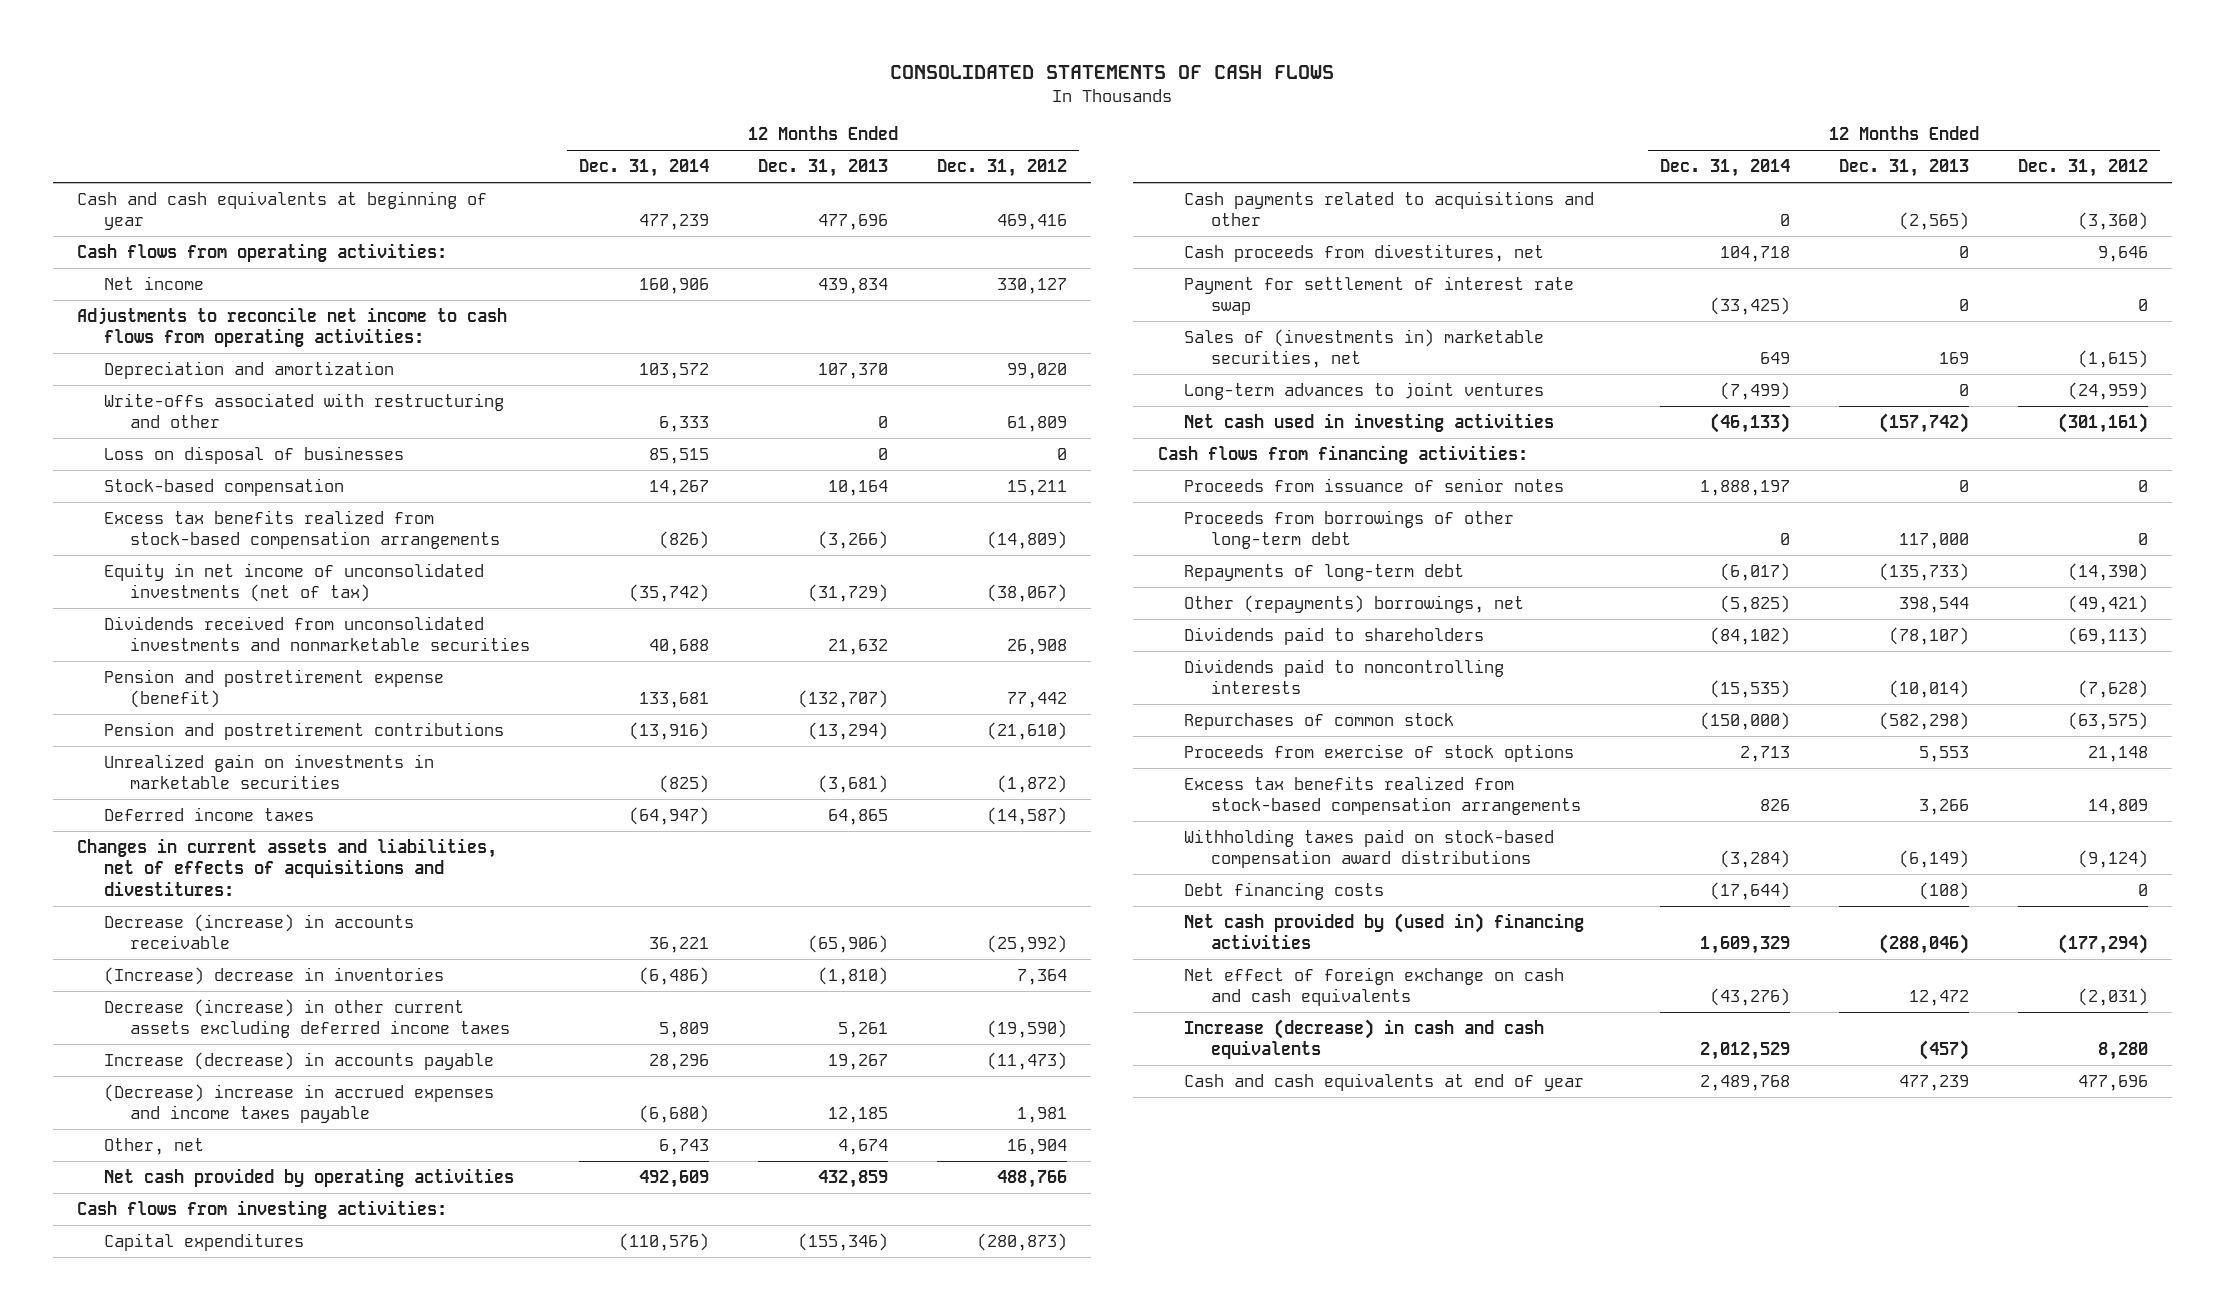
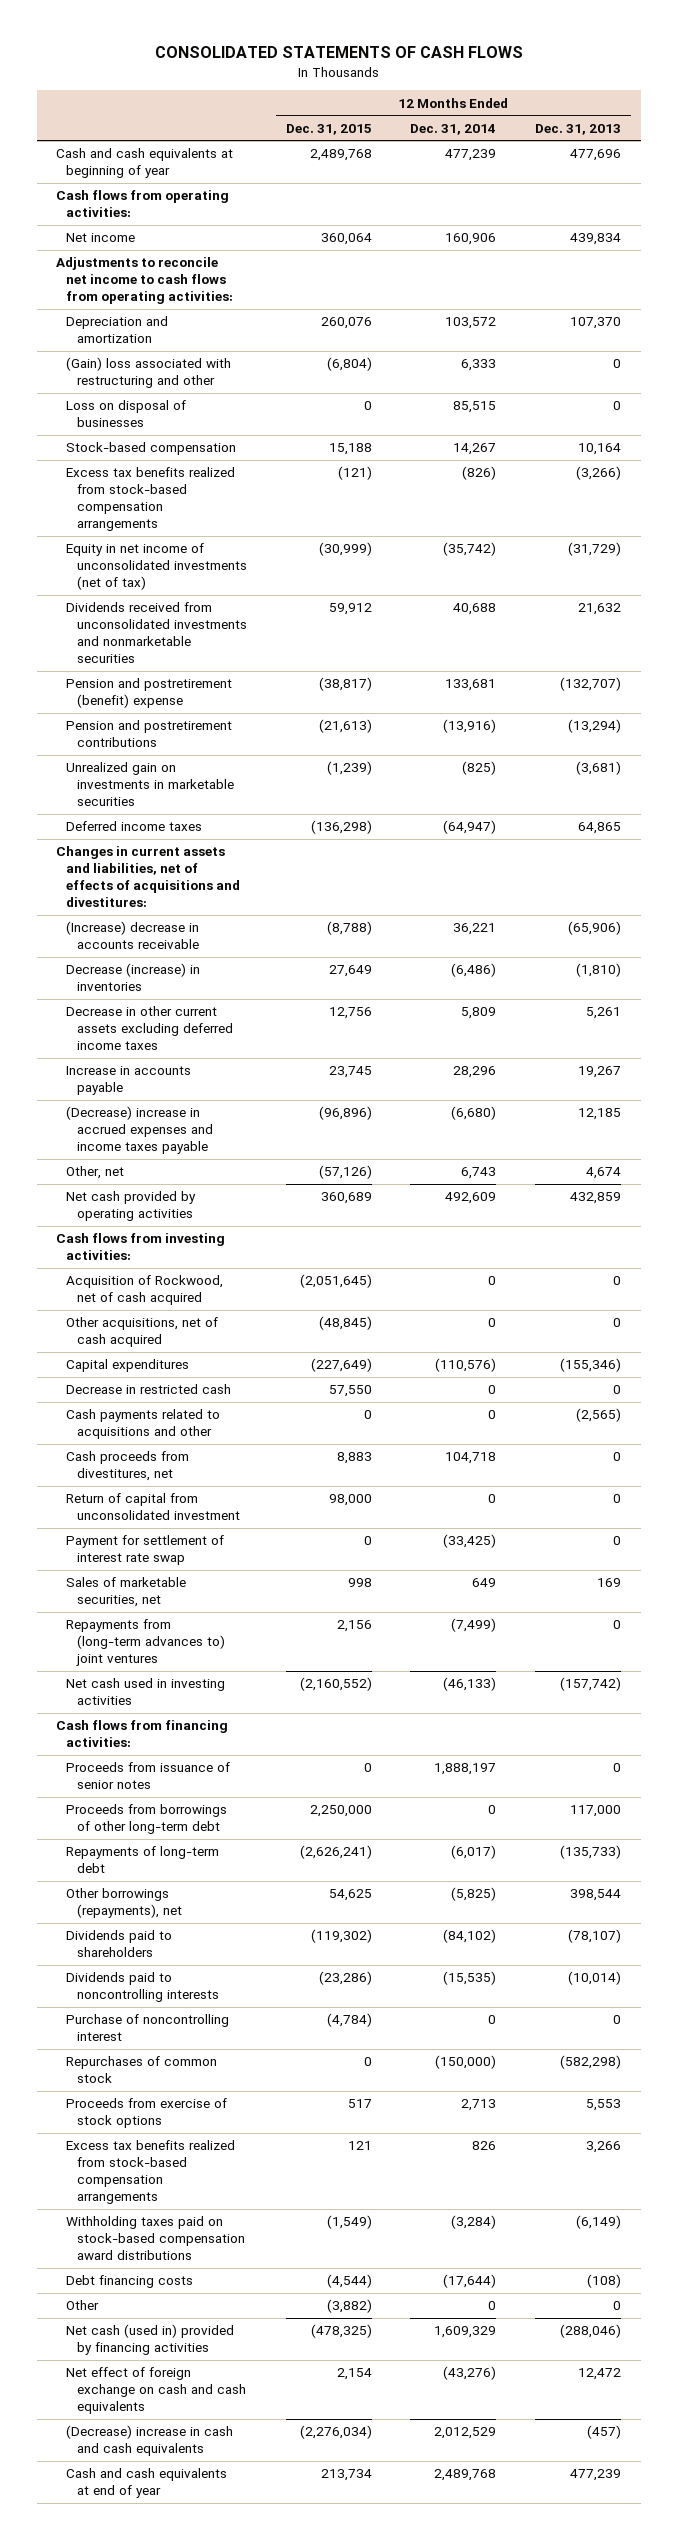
[936,159,1067,178] Dec. 31, 2012 -> none
none -> [285,123,372,135] Dec. 31, 2015
[103,392,504,429] Write-offs associated with restructuring and other -> [66,357,232,389] (Gain) loss associated with restructuring and other
[103,668,444,709] Pension and postretirement expense (benefit) -> [66,678,233,709] Pension and postretirement (benefit) expense
[103,913,414,950] Decrease (increase) in accounts receivable -> [66,921,200,950] (Increase) decrease in accounts receivable
[103,966,444,985] (Increase) decrease in inventories -> [66,963,201,992] Decrease (increase) in inventories
[103,998,511,1039] Decrease (increase) in other current assets excluding deferred income taxes -> [66,1006,233,1051] Decrease in other current assets excluding deferred income taxes
[103,1051,494,1070] Increase (decrease) in accounts payable -> [66,1066,192,1096] Increase in accounts payable
none -> [66,1275,224,1306] Acquisition of Rockwood, net of cash acquired
none -> [66,1317,219,1348] Other acquisitions, net of cash acquired
none -> [66,1384,232,1395] Decrease in restricted cash
none -> [66,1493,240,1521] Return of capital from unconsolidated investment
[1184,328,1545,369] Sales of (investments in) marketable securities, net -> [66,1577,187,1608] Sales of marketable securities, net
[1184,381,1545,400] Long-term advances to joint ventures -> [66,1619,225,1667] Repayments from (long-term advances to) joint ventures
[1184,594,1525,613] Other (repayments) borrowings, net -> [66,1888,182,1919] Other borrowings (repayments), net
none -> [66,2014,230,2042] Purchase of noncontrolling interest
none -> [66,2300,100,2311] Other
[1184,912,1585,950] Net cash provided by (used in) financing activities -> [66,2324,235,2356] Net cash (used in) provided by financing activities
[1184,1018,1545,1060] Increase (decrease) in cash and cash equivalents -> [66,2425,234,2457] (Decrease) increase in cash and cash equivalents

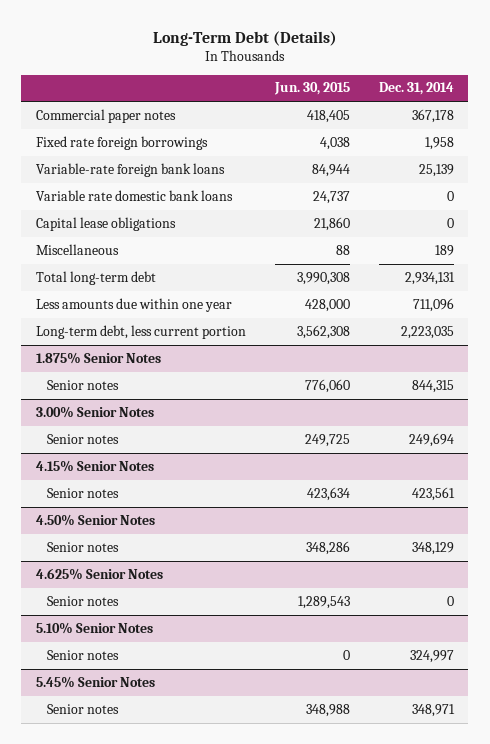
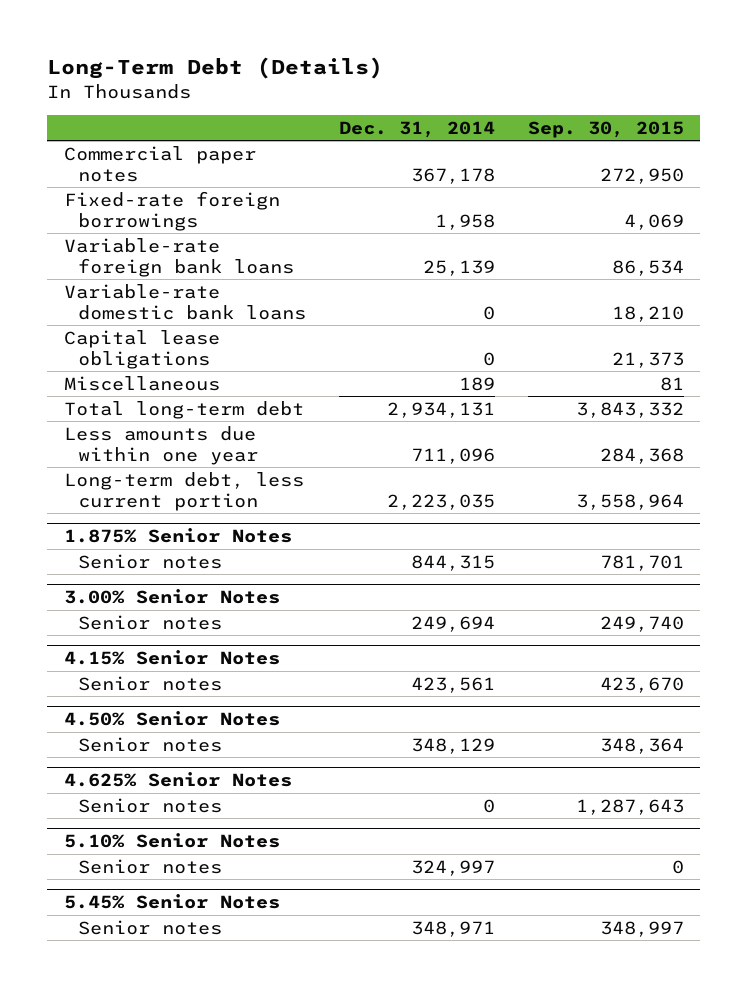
[273,82,350,96] Jun. 30, 2015 -> none
none -> [527,120,684,138] Sep. 30, 2015
[35,135,208,150] Fixed rate foreign borrowings -> [63,190,280,231] Fixed-rate foreign borrowings
[35,189,233,201] Variable rate domestic bank loans -> [63,283,307,320] Variable-rate domestic bank loans

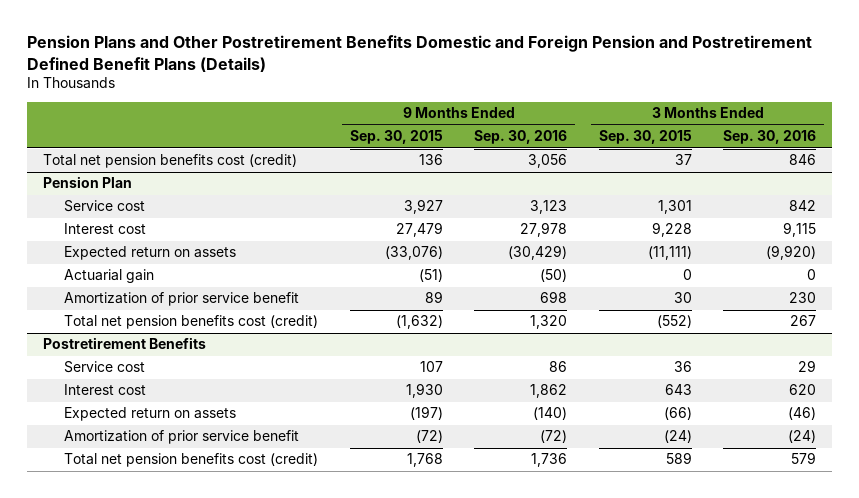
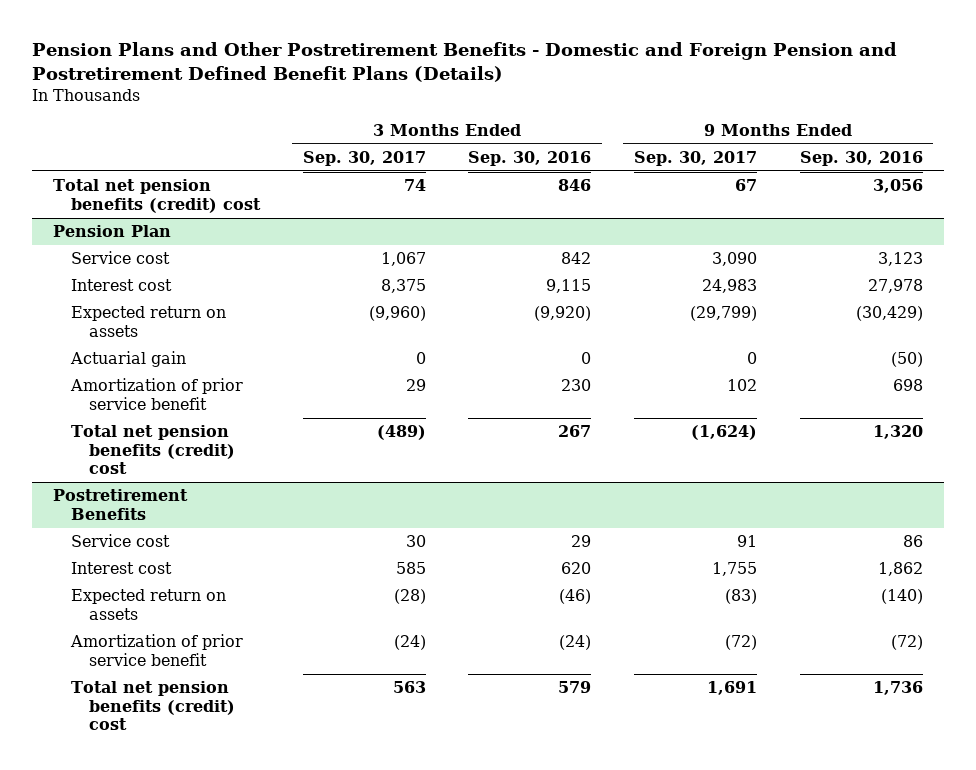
[26,35,812,72] Pension Plans and Other Postretirement Benefits Domestic and Foreign Pension and Postretirement Defined Benefit Plans (Details) -> [32,42,898,83] Pension Plans and Other Postretirement Benefits - Domestic and Foreign Pension and Postretirement Defined Benefit Plans (Details)
[349,130,443,145] Sep. 30, 2015 -> none
[598,130,692,145] Sep. 30, 2015 -> none
none -> [302,150,426,166] Sep. 30, 2017
none -> [634,150,758,166] Sep. 30, 2017
[42,154,297,169] Total net pension benefits cost (credit) -> [53,179,262,213] Total net pension benefits (credit) cost
[64,315,319,330] Total net pension benefits cost (credit) -> [71,425,236,475] Total net pension benefits (credit) cost
[64,453,319,468] Total net pension benefits cost (credit) -> [71,681,236,731] Total net pension benefits (credit) cost

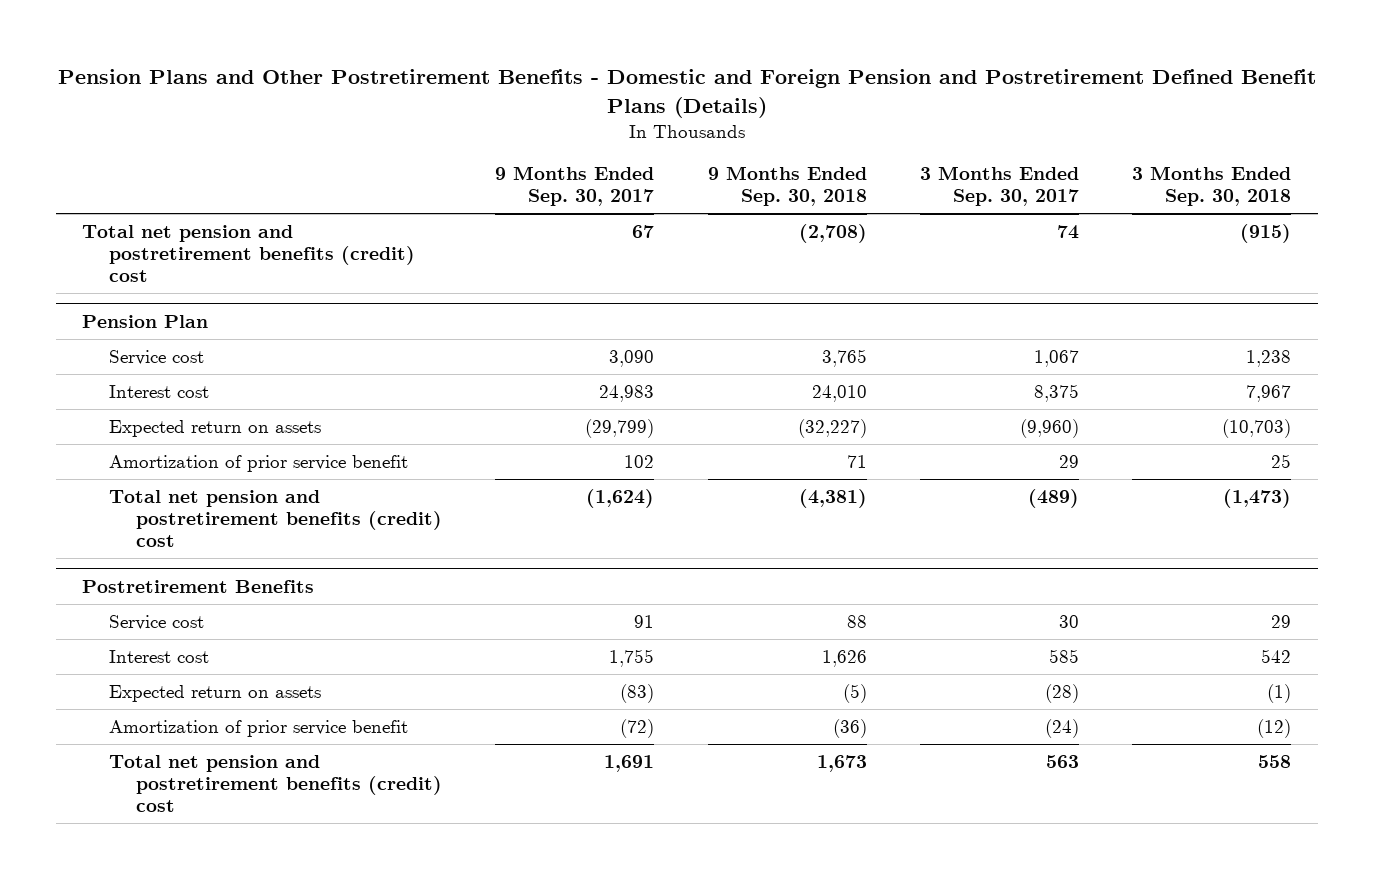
[468,150,592,166] Sep. 30, 2016 -> none
[799,150,923,166] Sep. 30, 2016 -> none
none -> [707,166,867,206] 9 Months Ended Sep. 30, 2018
none -> [1132,166,1292,206] 3 Months Ended Sep. 30, 2018
[53,179,262,213] Total net pension benefits (credit) cost -> [82,224,416,282] Total net pension and postretirement benefits (credit) cost
[70,351,187,368] Actuarial gain -> none
[71,425,236,475] Total net pension benefits (credit) cost -> [109,489,442,547] Total net pension and postretirement benefits (credit) cost
[71,681,236,731] Total net pension benefits (credit) cost -> [109,754,442,812] Total net pension and postretirement benefits (credit) cost

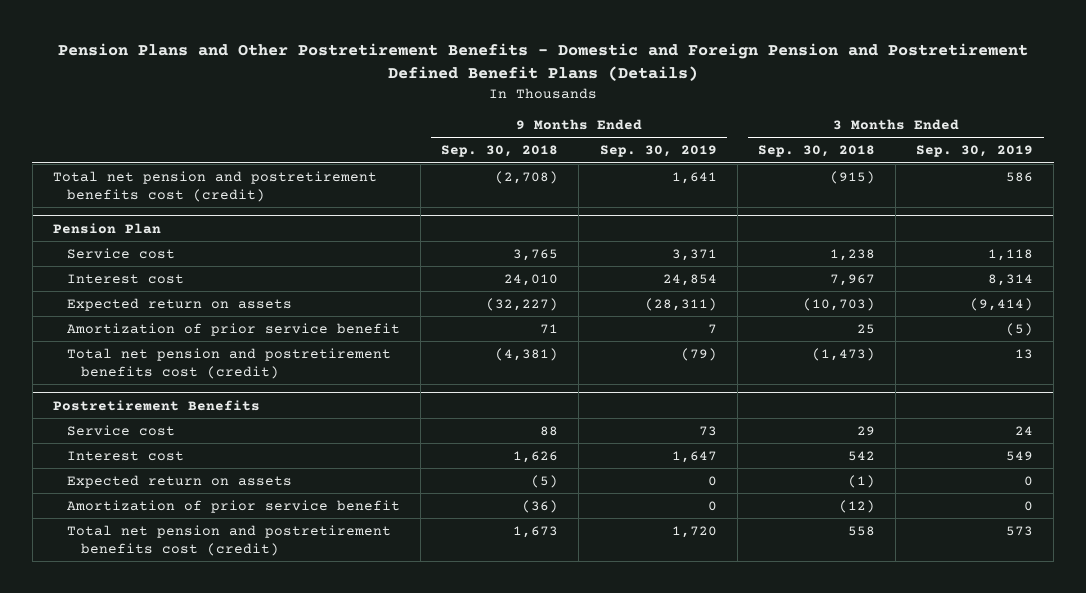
[495,166,655,206] 9 Months Ended Sep. 30, 2017 -> none
[920,166,1080,206] 3 Months Ended Sep. 30, 2017 -> none
none -> [599,145,717,158] Sep. 30, 2019
none -> [916,145,1034,158] Sep. 30, 2019
[82,224,416,282] Total net pension and postretirement benefits (credit) cost -> [53,170,378,202] Total net pension and postretirement benefits cost (credit)
[109,489,442,547] Total net pension and postretirement benefits (credit) cost -> [66,347,391,379] Total net pension and postretirement benefits cost (credit)
[109,754,442,812] Total net pension and postretirement benefits (credit) cost -> [66,524,391,556] Total net pension and postretirement benefits cost (credit)

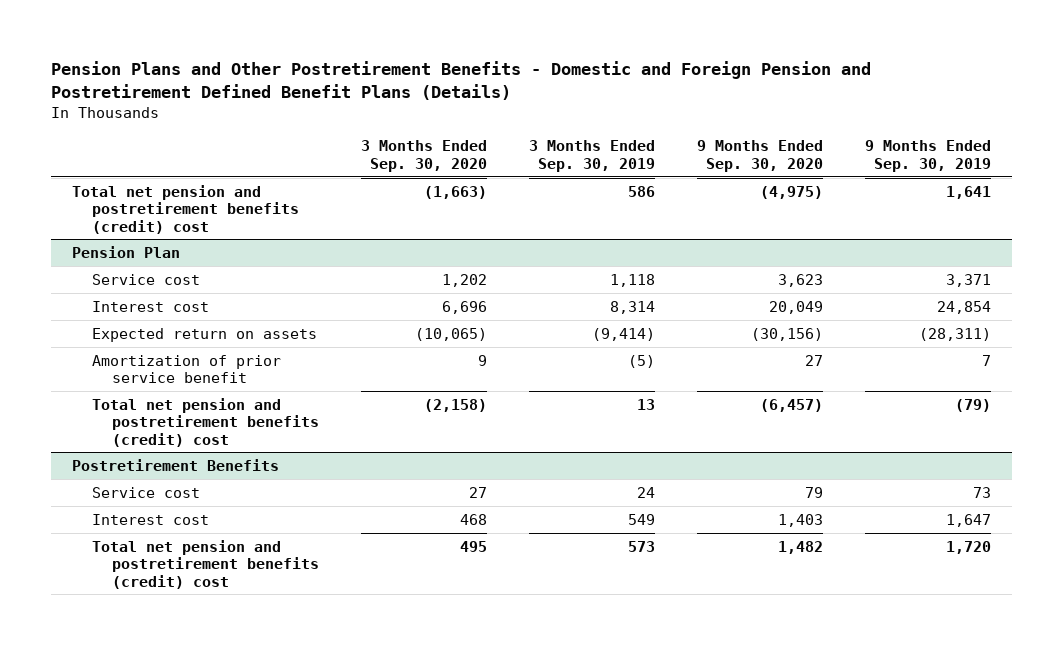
[441,145,559,158] Sep. 30, 2018 -> none
[757,145,875,158] Sep. 30, 2018 -> none
none -> [360,140,487,172] 3 Months Ended Sep. 30, 2020
none -> [696,140,823,172] 9 Months Ended Sep. 30, 2020
[53,170,378,202] Total net pension and postretirement benefits cost (credit) -> [72,184,300,234] Total net pension and postretirement benefits (credit) cost
[66,347,391,379] Total net pension and postretirement benefits cost (credit) -> [92,397,320,447] Total net pension and postretirement benefits (credit) cost
[66,474,292,488] Expected return on assets -> none
[66,499,400,513] Amortization of prior service benefit -> none
[66,524,391,556] Total net pension and postretirement benefits cost (credit) -> [92,539,320,589] Total net pension and postretirement benefits (credit) cost

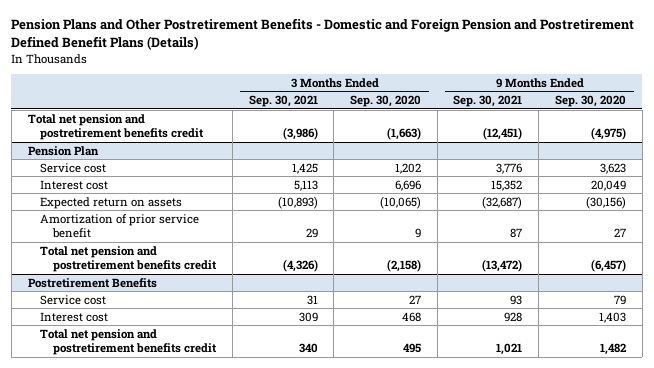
[528,140,655,172] 3 Months Ended Sep. 30, 2019 -> none
[864,140,991,172] 9 Months Ended Sep. 30, 2019 -> none
none -> [248,95,318,108] Sep. 30, 2021
none -> [453,95,523,108] Sep. 30, 2021
[72,184,300,234] Total net pension and postretirement benefits (credit) cost -> [27,113,205,141] Total net pension and postretirement benefits credit
[92,397,320,447] Total net pension and postretirement benefits (credit) cost -> [40,245,218,273] Total net pension and postretirement benefits credit
[92,539,320,589] Total net pension and postretirement benefits (credit) cost -> [40,328,218,356] Total net pension and postretirement benefits credit

